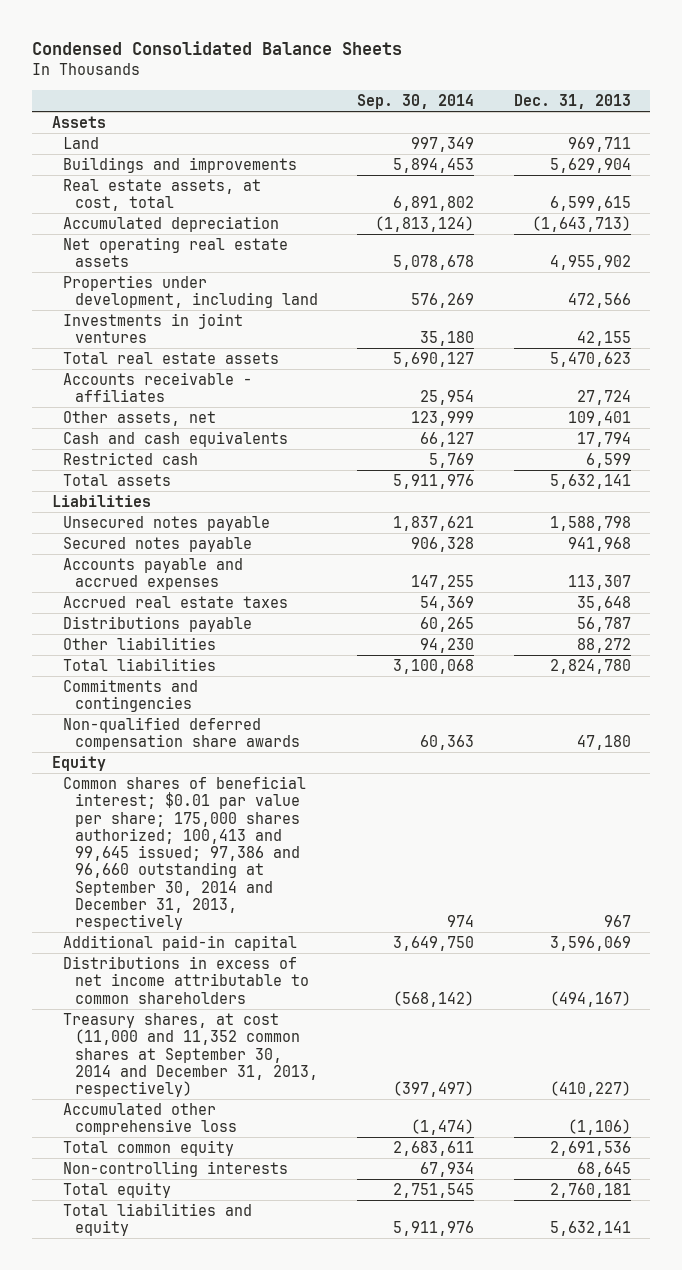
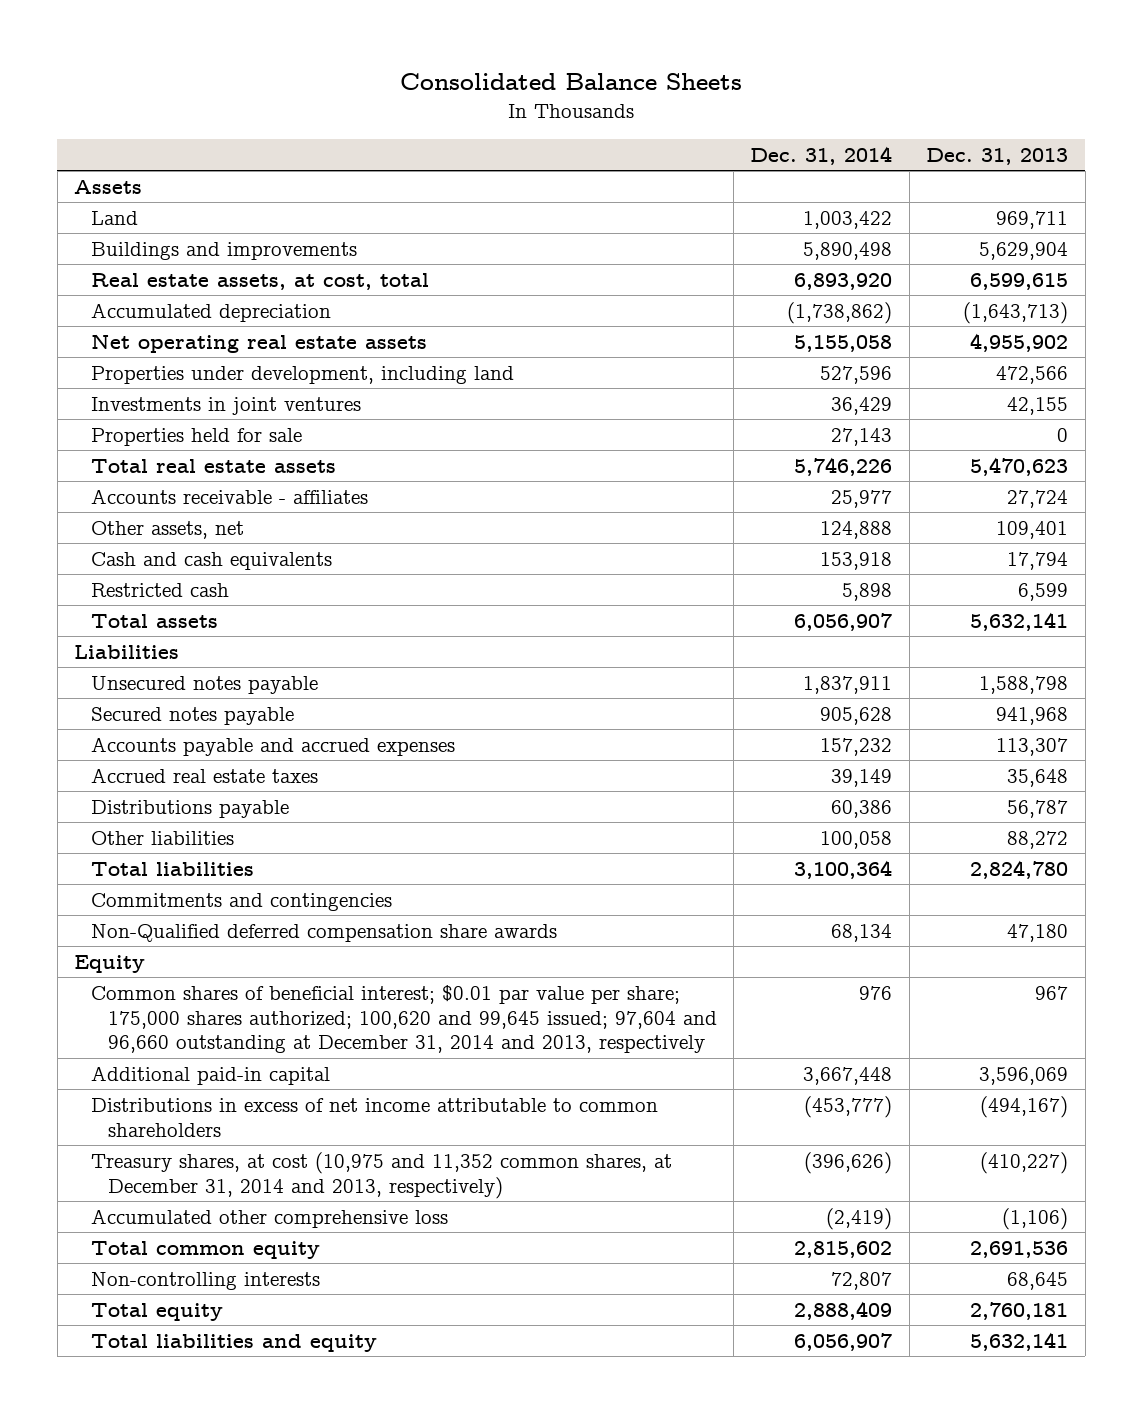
[31,41,402,56] Condensed Consolidated Balance Sheets -> [400,72,743,90] Consolidated Balance Sheets
[357,94,475,110] Sep. 30, 2014 -> none
none -> [750,145,893,165] Dec. 31, 2014
none -> [90,427,302,446] Properties held for sale
[63,716,300,751] Non-qualified deferred compensation share awards -> [90,923,557,942] Non-Qualified deferred compensation share awards
[63,775,307,931] Common shares of beneficial interest; $0.01 par value per share; 175,000 shares authorized; 100,413 and 99,645 issued; 97,386 and 96,660 outstanding at September 30, 2014 and December 31, 2013, respectively -> [90,984,717,1054] Common shares of beneficial interest; $0.01 par value per share; 175,000 shares authorized; 100,620 and 99,645 issued; 97,604 and 96,660 outstanding at December 31, 2014 and 2013, respectively
[63,1012,318,1098] Treasury shares, at cost (11,000 and 11,352 common shares at September 30, 2014 and December 31, 2013, respectively) -> [90,1151,672,1199] Treasury shares, at cost (10,975 and 11,352 common shares, at December 31, 2014 and 2013, respectively)

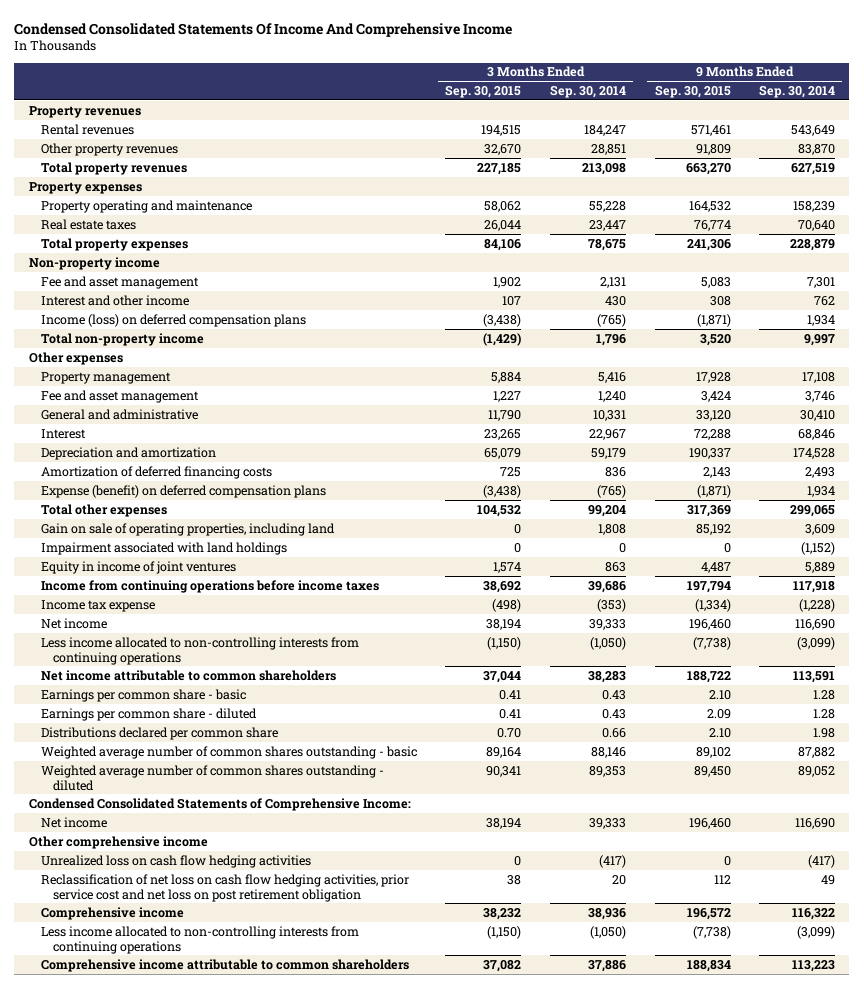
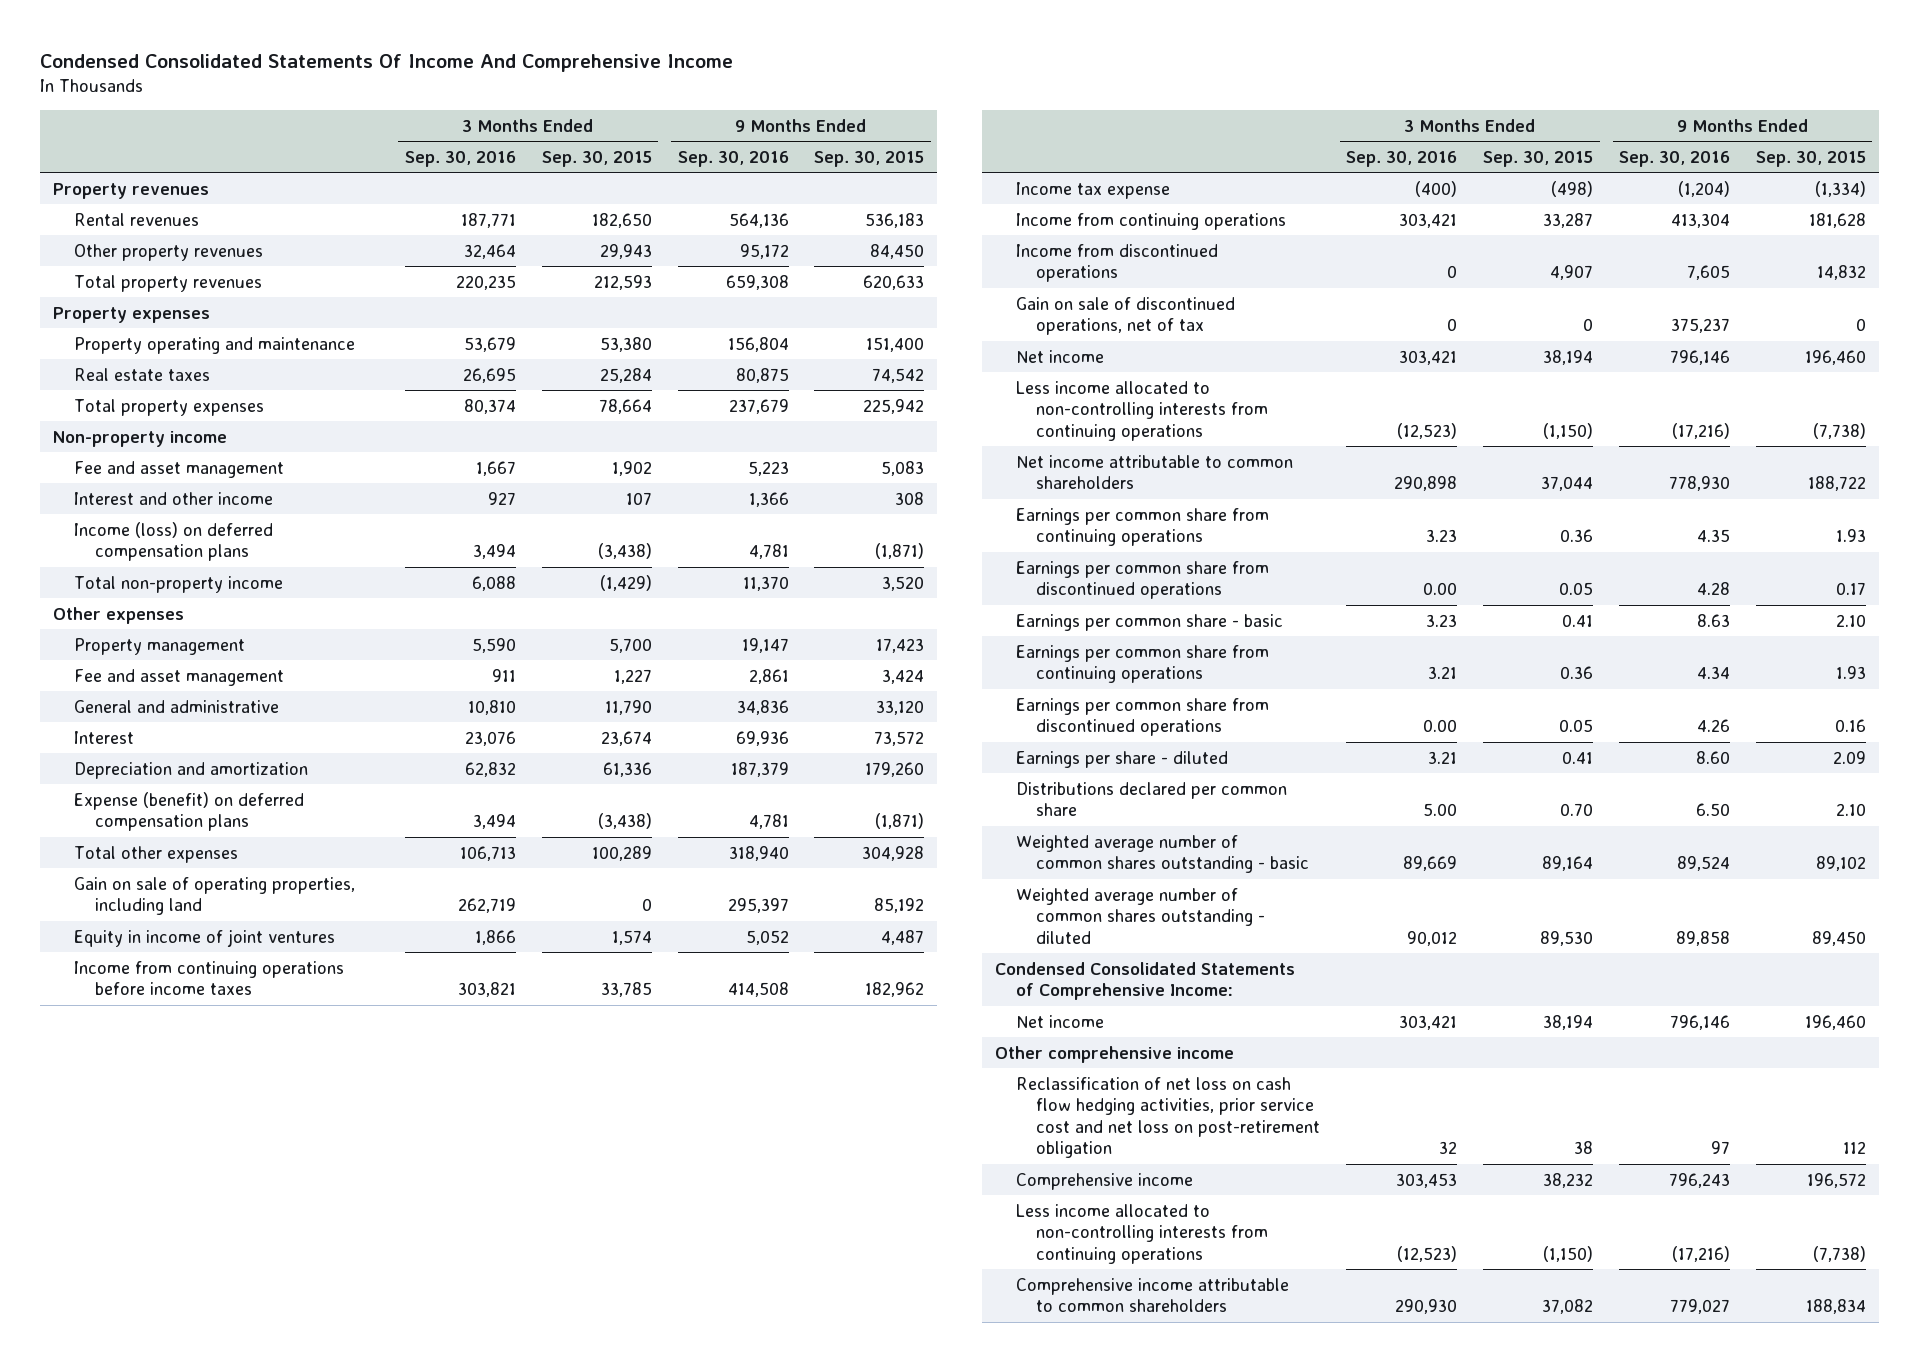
[549,84,626,98] Sep. 30, 2014 -> none
[759,84,836,98] Sep. 30, 2014 -> none
none -> [404,150,516,167] Sep. 30, 2016
none -> [677,150,789,167] Sep. 30, 2016
[481,124,522,136] 194,515 -> [591,212,652,228] 182,650
[690,124,731,136] 571,461 -> [865,212,925,228] 536,183
[484,143,522,155] 32,670 -> [599,243,652,259] 29,943
[695,143,731,155] 91,809 -> [870,243,925,259] 84,450
[477,162,522,175] 227,185 -> [593,274,652,290] 212,593
[685,162,731,175] 663,270 -> [863,274,925,290] 620,633
[484,200,522,212] 58,062 -> [599,336,652,352] 53,380
[688,200,731,212] 164,532 -> [866,336,925,352] 151,400
[484,219,522,231] 26,044 -> [599,367,652,383] 25,284
[693,219,731,231] 76,774 -> [872,367,925,383] 74,542
[484,238,522,251] 84,106 -> [598,398,652,414] 78,664
[686,238,731,251] 241,306 -> [863,398,925,414] 225,942
[491,371,522,383] 5,884 -> [608,637,652,653] 5,700
[695,371,731,383] 17,928 -> [876,637,925,653] 17,423
[40,465,272,479] Amortization of deferred financing costs -> none
[484,428,522,440] 23,265 -> [600,730,652,746] 23,674
[693,428,731,440] 72,288 -> [874,730,925,746] 73,572
[484,447,522,459] 65,079 -> [602,761,652,777] 61,336
[688,447,731,459] 190,337 -> [865,761,925,777] 179,260
[477,504,522,517] 104,532 -> [591,845,652,861] 100,289
[686,504,731,517] 317,369 -> [862,845,925,861] 304,928
[40,541,287,555] Impairment associated with land holdings -> none
[483,580,522,593] 38,692 -> [600,982,652,998] 33,785
[686,580,731,593] 197,794 -> [865,982,925,998] 182,962
none -> [1015,212,1286,230] Income from continuing operations
none -> [1015,243,1218,283] Income from discontinued operations
none -> [1015,296,1235,336] Gain on sale of discontinued operations, net of tax
none -> [1015,507,1269,547] Earnings per common share from continuing operations
none -> [1015,560,1269,600] Earnings per common share from discontinued operations
none -> [1015,644,1269,684] Earnings per common share from continuing operations
none -> [1015,697,1269,737] Earnings per common share from discontinued operations
[40,707,257,721] Earnings per common share - diluted -> [1015,750,1228,768] Earnings per share - diluted
[486,765,522,777] 90,341 -> [1540,930,1594,946] 89,530
[40,854,311,868] Unrealized loss on cash flow hedging activities -> none
[40,873,409,902] Reclassification of net loss on cash flow hedging activities, prior service cost and net loss on post retirement obligation -> [1015,1076,1321,1159] Reclassification of net loss on cash flow hedging activities, prior service cost and net loss on post-retirement obligation

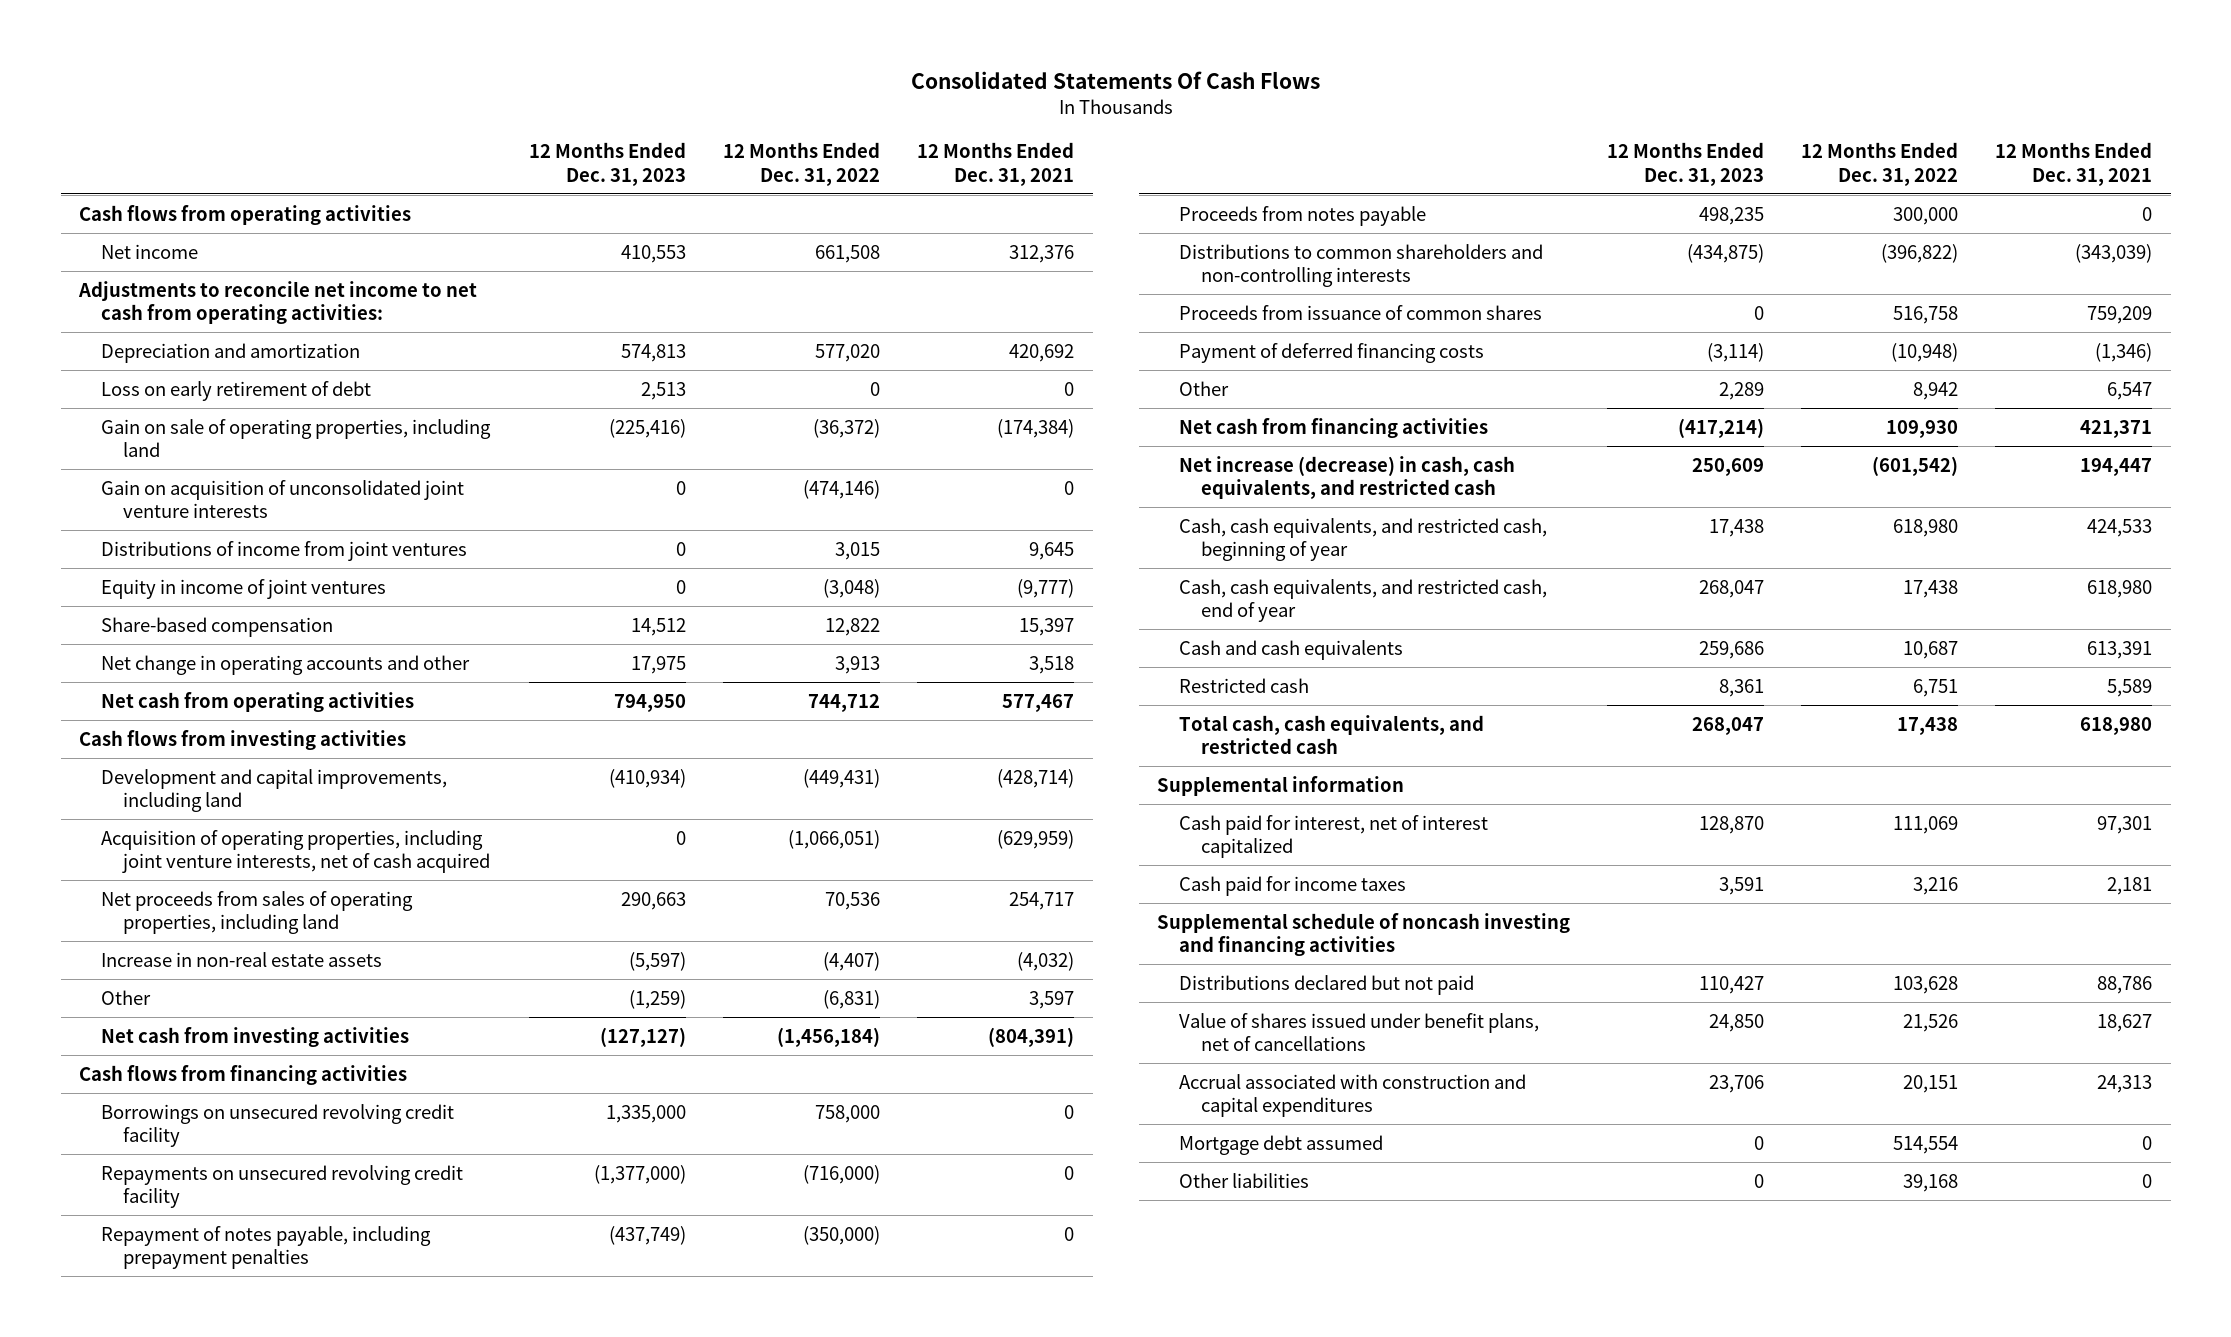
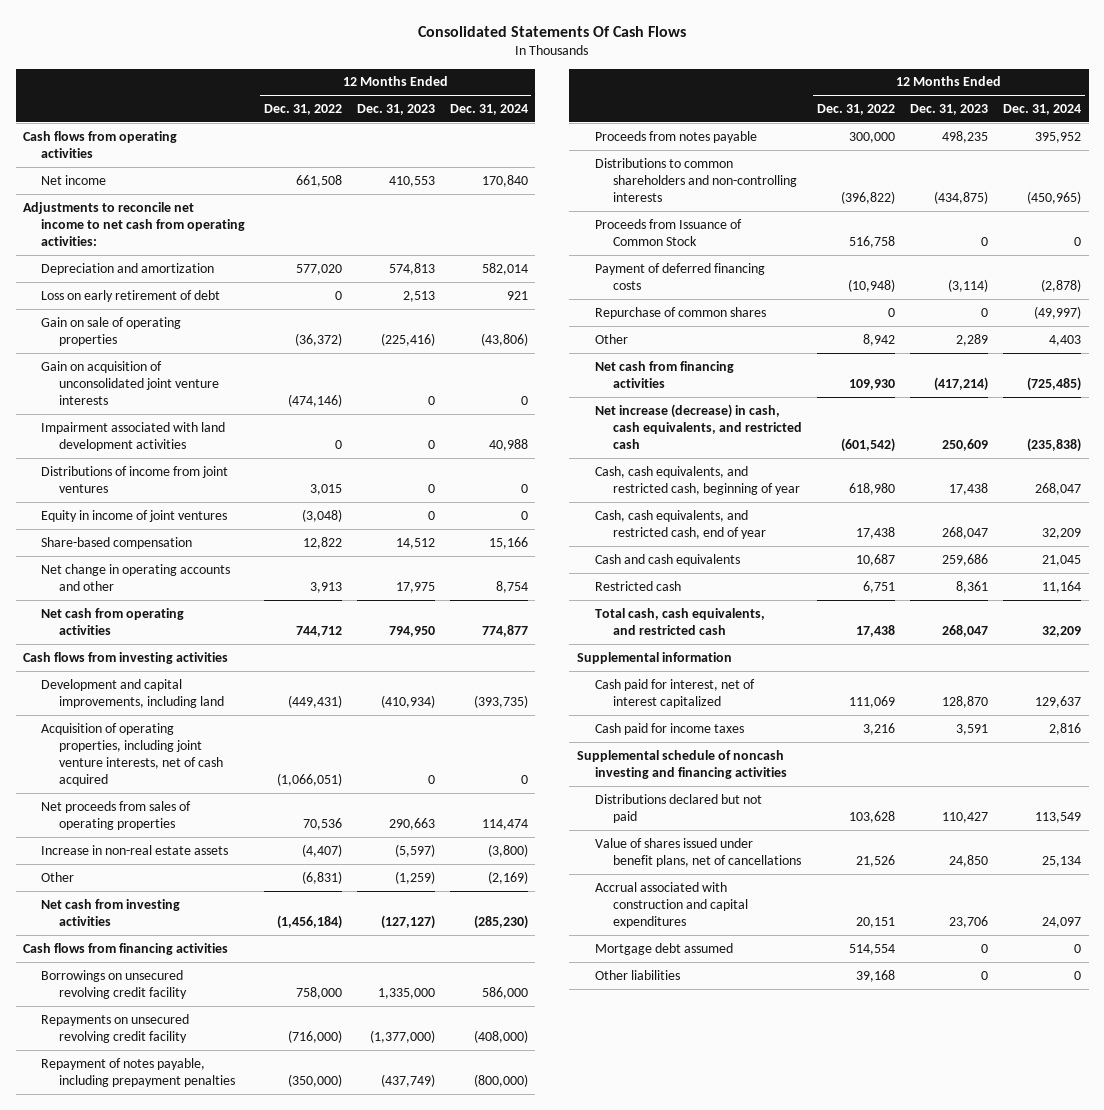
[917,142,1075,186] 12 Months Ended Dec. 31, 2021 -> none
none -> [449,104,528,116] Dec. 31, 2024
[101,418,492,458] Gain on sale of operating properties, including land -> [41,316,182,346] Gain on sale of operating properties
none -> [41,421,226,451] Impairment associated with land development activities
[101,890,414,935] Net proceeds from sales of operating properties, including land -> [41,800,192,830] Net proceeds from sales of operating properties
[1179,304,1543,320] Proceeds from issuance of common shares -> [594,218,742,246] Proceeds from Issuance of Common Stock
none -> [594,306,766,319] Repurchase of common shares

